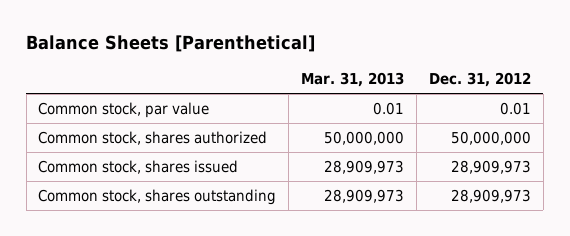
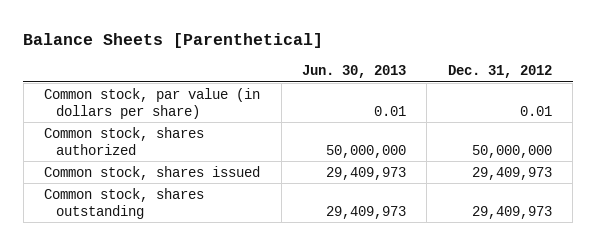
[301,72,405,88] Mar. 31, 2013 -> none
none -> [302,65,407,79] Jun. 30, 2013
[38,101,210,118] Common stock, par value -> [44,87,261,119] Common stock, par value (in dollars per share)
[451,159,532,174] 28,909,973 -> [471,166,552,180] 29,409,973
[451,188,532,203] 28,909,973 -> [471,205,552,219] 29,409,973

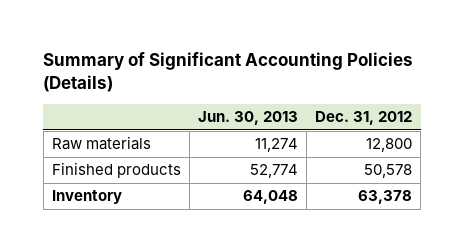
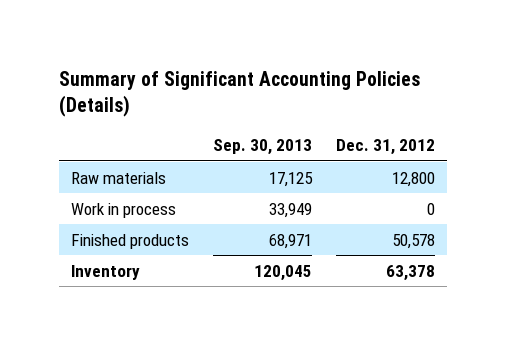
[198,111,299,126] Jun. 30, 2013 -> none
none -> [212,139,312,156] Sep. 30, 2013
none -> [71,202,177,218] Work in process

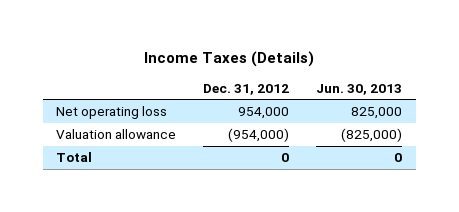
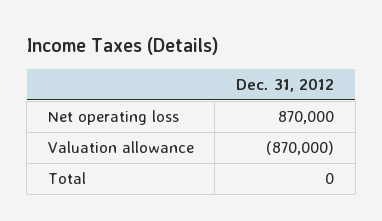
[316,83,403,95] Jun. 30, 2013 -> none
[238,106,290,119] 954,000 -> [278,111,335,125] 870,000
[228,127,290,142] (954,000) -> [266,141,335,156] (870,000)

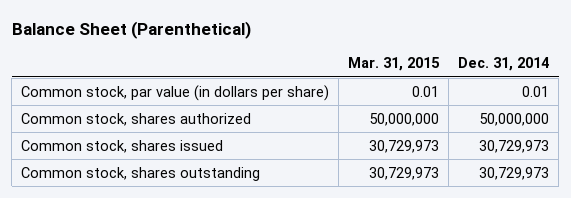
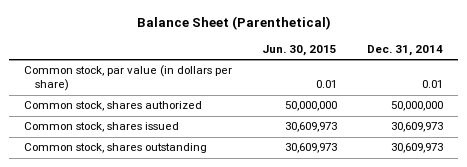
[348,57,441,72] Mar. 31, 2015 -> none
none -> [262,45,338,57] Jun. 30, 2015
[479,139,550,153] 30,729,973 -> [391,122,444,133] 30,609,973
[479,166,550,180] 30,729,973 -> [391,143,444,154] 30,609,973

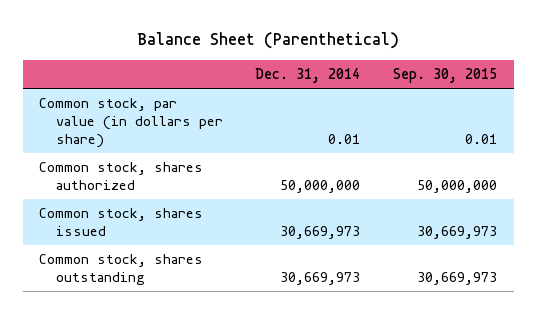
[262,45,338,57] Jun. 30, 2015 -> none
none -> [393,67,498,83] Sep. 30, 2015
[391,122,444,133] 30,609,973 -> [280,226,361,240] 30,669,973
[391,143,444,154] 30,609,973 -> [280,272,361,286] 30,669,973

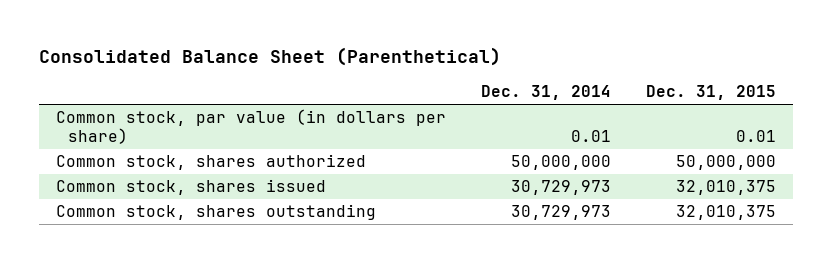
[137,32,400,50] Balance Sheet (Parenthetical) -> [38,47,501,67] Consolidated Balance Sheet (Parenthetical)
[393,67,498,83] Sep. 30, 2015 -> none
none -> [645,85,776,101] Dec. 31, 2015
[280,226,361,240] 30,669,973 -> [511,180,612,196] 30,729,973
[280,272,361,286] 30,669,973 -> [511,205,612,221] 30,729,973

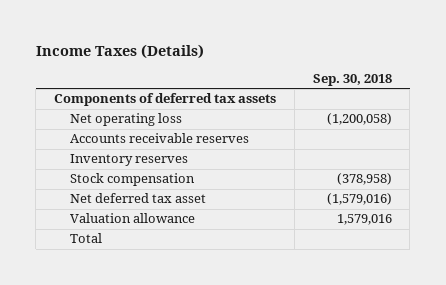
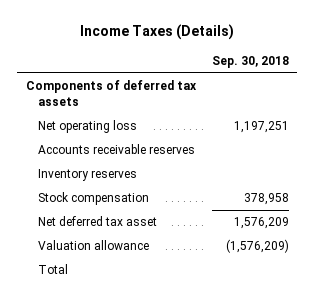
[326,113,392,126] (1,200,058) -> [234,121,290,134] 1,197,251
[336,173,392,186] (378,958) -> [244,193,290,206] 378,958
[326,193,392,206] (1,579,016) -> [234,217,290,230] 1,576,209
[336,214,392,226] 1,579,016 -> [226,239,290,254] (1,576,209)

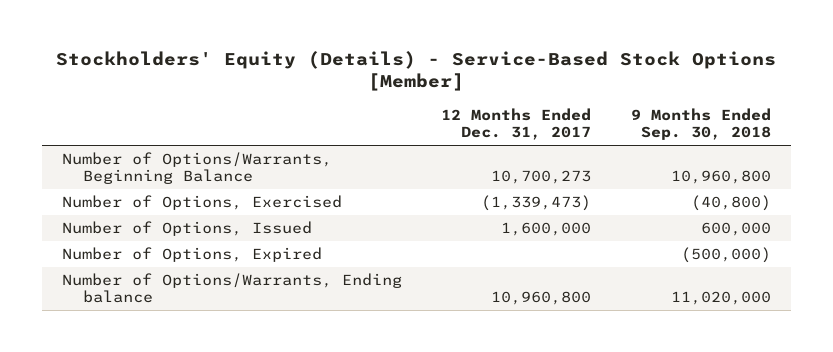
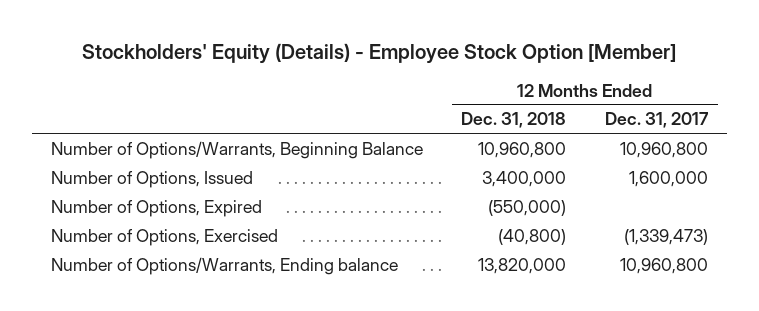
[56,50,777,92] Stockholders' Equity (Details) - Service-Based Stock Options [Member] -> [82,42,677,64] Stockholders' Equity (Details) - Employee Stock Option [Member]
[630,107,771,141] 9 Months Ended Sep. 30, 2018 -> none
none -> [461,112,567,129] Dec. 31, 2018
[491,170,592,185] 10,700,273 -> [619,141,708,158] 10,960,800
[61,195,342,211] Number of Options, Exercised -> [50,228,278,246] Number of Options, Exercised

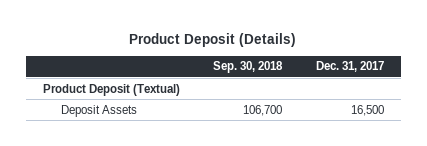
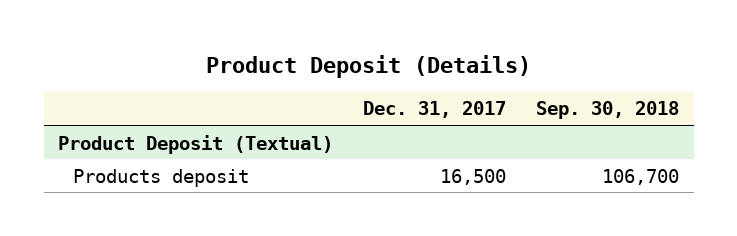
[60,104,137,117] Deposit Assets -> [73,168,250,187] Products deposit

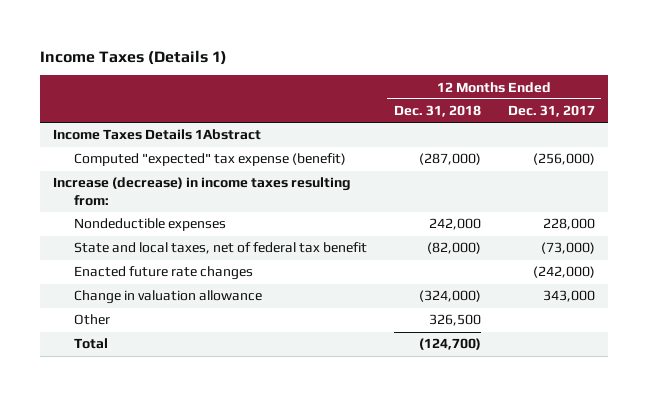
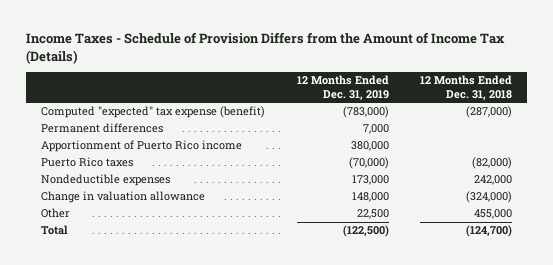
[40,49,228,65] Income Taxes (Details 1) -> [25,32,505,64] Income Taxes - Schedule of Provision Differs from the Amount of Income Tax (Details)
[507,105,595,118] Dec. 31, 2017 -> none
none -> [296,75,389,101] 12 Months Ended Dec. 31, 2019
[53,129,262,141] Income Taxes Details 1Abstract -> none
[53,177,352,207] Increase (decrease) in income taxes resulting from: -> none
none -> [41,123,164,134] Permanent differences
none -> [41,140,243,153] Apportionment of Puerto Rico income
none -> [41,157,134,168] Puerto Rico taxes
[74,242,368,255] State and local taxes, net of federal tax benefit -> none
[74,266,254,281] Enacted future rate changes -> none
[428,314,481,327] 326,500 -> [473,209,512,220] 455,000

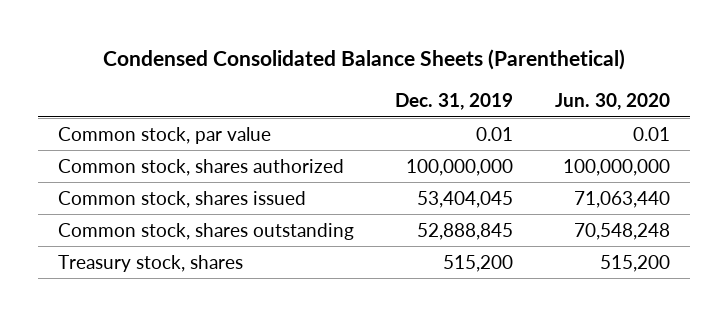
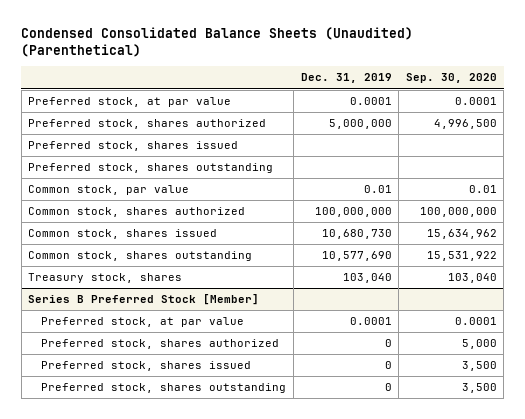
[102,49,625,71] Condensed Consolidated Balance Sheets (Parenthetical) -> [21,27,414,58] Condensed Consolidated Balance Sheets (Unaudited) (Parenthetical)
[554,93,670,111] Jun. 30, 2020 -> none
none -> [405,73,497,84] Sep. 30, 2020
none -> [28,97,232,108] Preferred stock, at par value
none -> [28,119,267,130] Preferred stock, shares authorized
none -> [28,141,239,152] Preferred stock, shares issued
none -> [28,163,274,174] Preferred stock, shares outstanding
[417,190,514,208] 53,404,045 -> [321,229,392,240] 10,680,730
[417,222,514,240] 52,888,845 -> [321,251,392,262] 10,577,690
[443,254,514,272] 515,200 -> [342,273,392,284] 103,040
none -> [28,294,260,306] Series B Preferred Stock [Member]
none -> [41,317,245,328] Preferred stock, at par value
none -> [41,339,280,350] Preferred stock, shares authorized
none -> [41,361,252,372] Preferred stock, shares issued
none -> [41,383,287,394] Preferred stock, shares outstanding

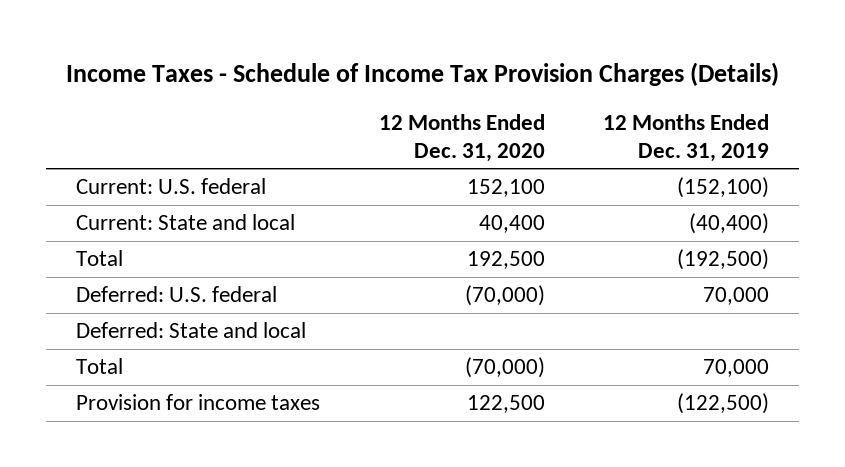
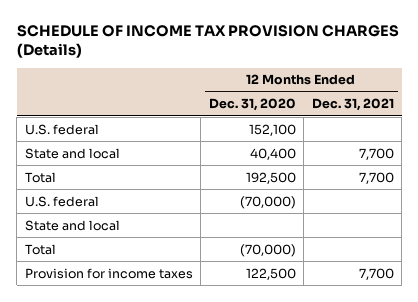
[65,61,779,86] Income Taxes - Schedule of Income Tax Provision Charges (Details) -> [16,25,399,59] SCHEDULE OF INCOME TAX PROVISION CHARGES (Details)
[603,113,770,162] 12 Months Ended Dec. 31, 2019 -> none
none -> [311,98,394,112] Dec. 31, 2021
[75,178,266,195] Current: U.S. federal -> [24,123,99,135] U.S. federal
[75,214,295,231] Current: State and local -> [24,147,120,159] State and local
[75,286,277,303] Deferred: U.S. federal -> [24,195,99,207] U.S. federal
[75,322,306,339] Deferred: State and local -> [24,219,120,231] State and local

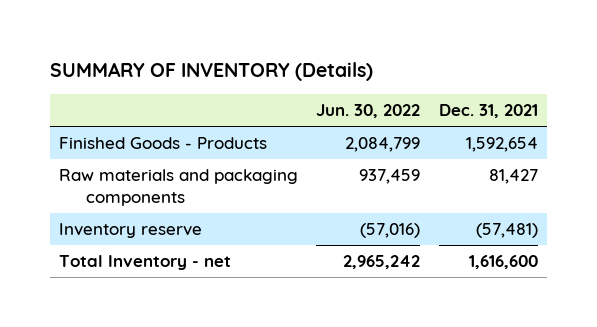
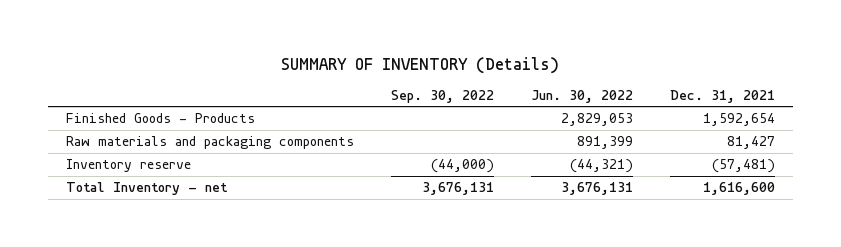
none -> [390,89,494,103] Sep. 30, 2022
[345,137,421,153] 2,084,799 -> [560,113,633,127] 2,829,053
[359,169,421,185] 937,459 -> [576,136,633,150] 891,399
[360,223,421,239] (57,016) -> [569,159,633,174] (44,321)
[343,255,421,270] 2,965,242 -> [560,182,633,196] 3,676,131

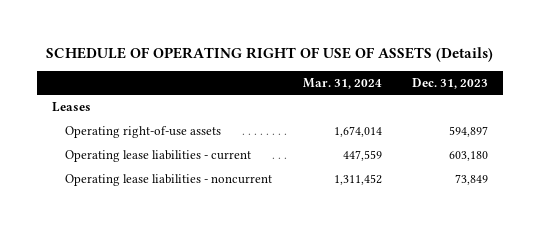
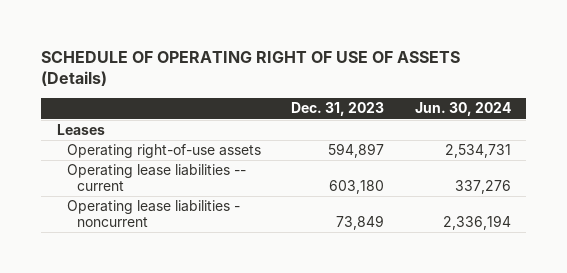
[302,77,382,89] Mar. 31, 2024 -> none
none -> [414,102,511,117] Jun. 30, 2024
[65,150,252,163] Operating lease liabilities - current -> [66,164,246,192] Operating lease liabilities -- current

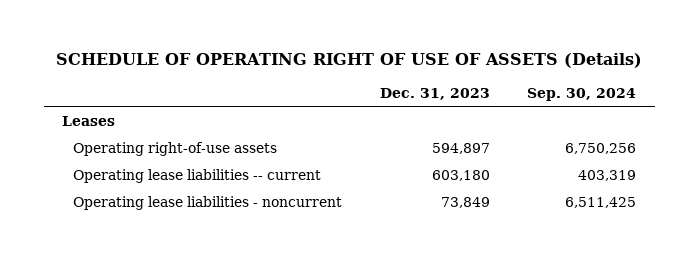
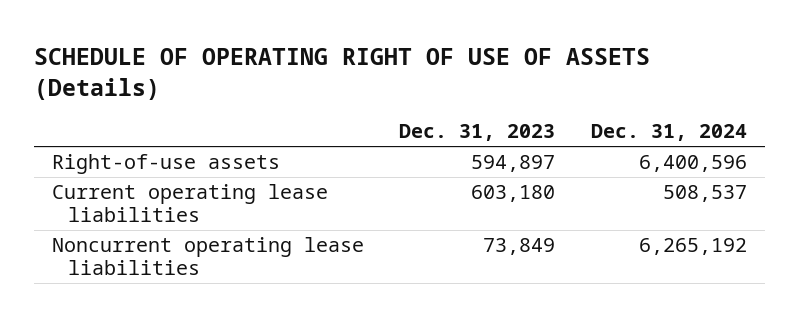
[527,87,637,101] Sep. 30, 2024 -> none
none -> [590,124,747,142] Dec. 31, 2024
[62,115,116,126] Leases -> none
[73,141,278,156] Operating right-of-use assets -> [51,154,280,175] Right-of-use assets
[73,168,322,183] Operating lease liabilities -- current -> [51,184,328,223] Current operating lease liabilities
[73,195,343,210] Operating lease liabilities - noncurrent -> [51,237,364,276] Noncurrent operating lease liabilities

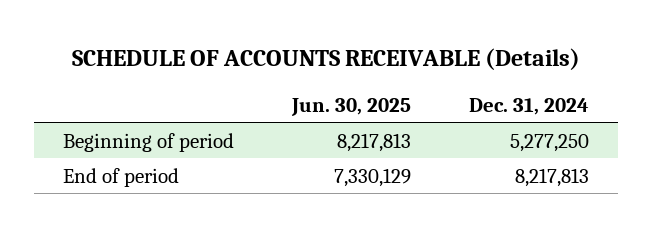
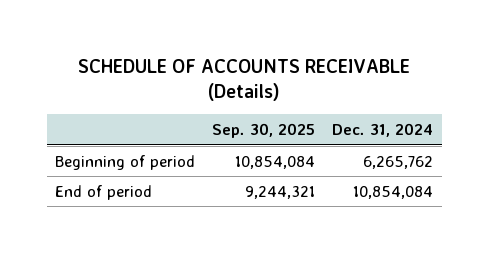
[291,97,412,116] Jun. 30, 2025 -> none
none -> [212,123,316,139] Sep. 30, 2025
[510,133,590,152] 5,277,250 -> [363,155,434,169] 6,265,762
[515,167,590,187] 8,217,813 -> [353,185,434,199] 10,854,084

